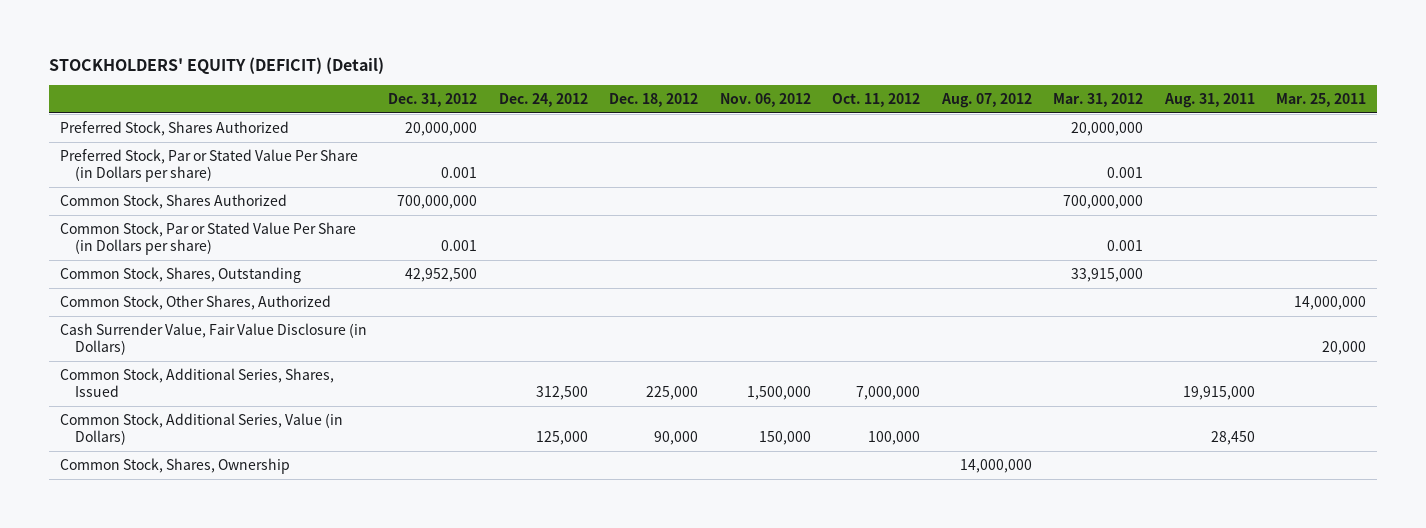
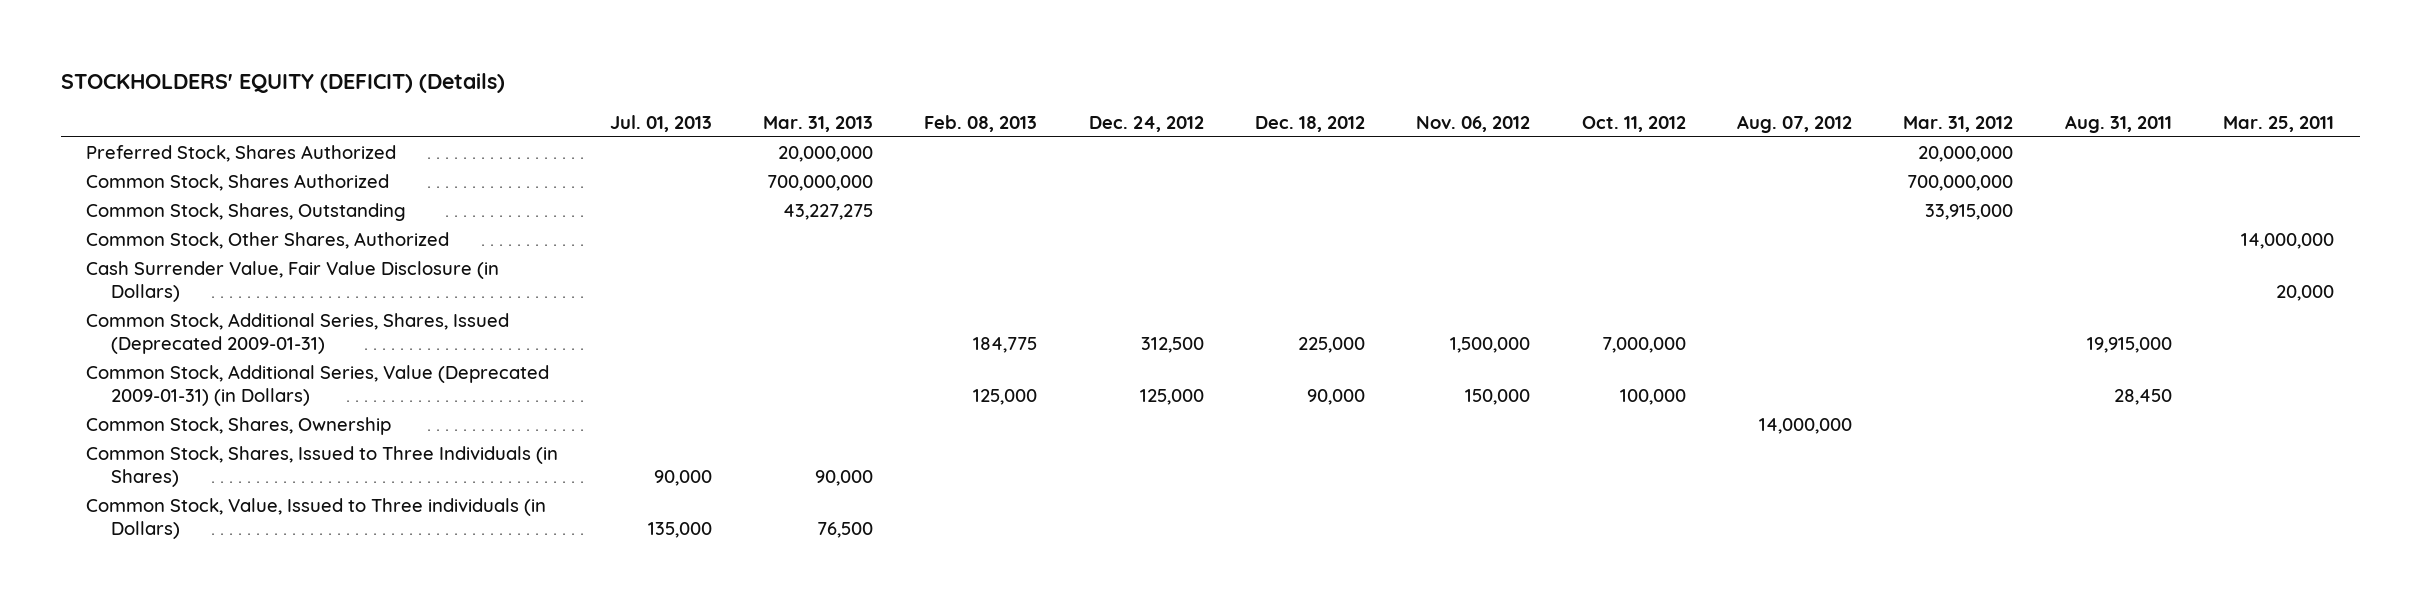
[49,56,385,74] STOCKHOLDERS' EQUITY (DEFICIT) (Detail) -> [60,73,505,94] STOCKHOLDERS' EQUITY (DEFICIT) (Details)
[388,92,478,107] Dec. 31, 2012 -> none
none -> [609,114,712,132] Jul. 01, 2013
none -> [762,115,873,132] Mar. 31, 2013
none -> [924,114,1038,132] Feb. 08, 2013
[59,149,358,183] Preferred Stock, Par or Stated Value Per Share (in Dollars per share) -> none
[59,222,356,256] Common Stock, Par or Stated Value Per Share (in Dollars per share) -> none
[59,368,334,398] Common Stock, Additional Series, Shares, Issued -> [86,313,510,355] Common Stock, Additional Series, Shares, Issued (Deprecated 2009-01-31)
[59,413,343,446] Common Stock, Additional Series, Value (in Dollars) -> [86,365,550,407] Common Stock, Additional Series, Value (Deprecated 2009-01-31) (in Dollars)
none -> [86,446,559,488] Common Stock, Shares, Issued to Three Individuals (in Shares)
none -> [86,498,547,540] Common Stock, Value, Issued to Three individuals (in Dollars)

